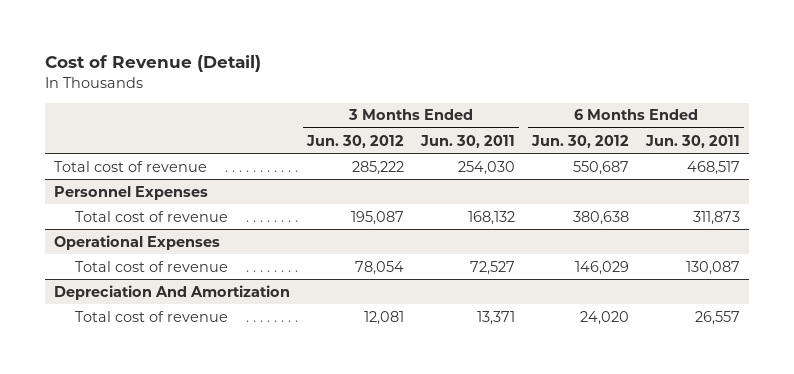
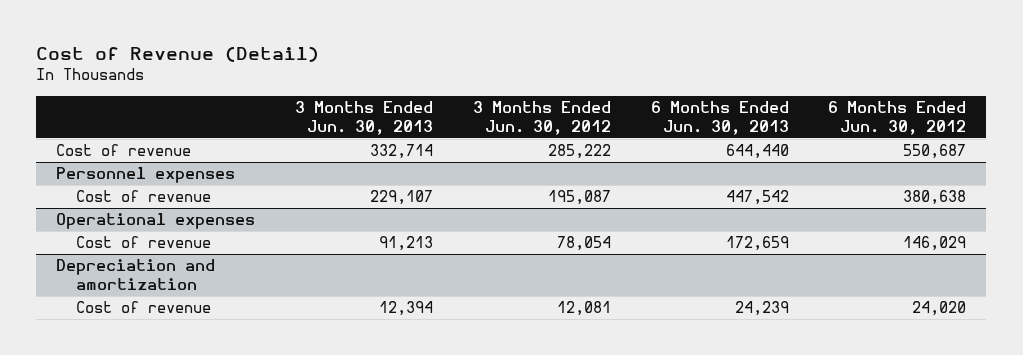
[419,134,515,148] Jun. 30, 2011 -> none
[645,134,741,148] Jun. 30, 2011 -> none
none -> [295,100,434,135] 3 Months Ended Jun. 30, 2013
none -> [650,100,789,135] 6 Months Ended Jun. 30, 2013
[53,160,207,172] Total cost of revenue -> [56,144,192,157] Cost of revenue
[53,185,208,200] Personnel Expenses -> [56,167,236,184] Personnel expenses
[74,210,228,222] Total cost of revenue -> [76,190,212,203] Cost of revenue
[53,234,220,250] Operational Expenses -> [56,213,256,230] Operational expenses
[74,260,228,272] Total cost of revenue -> [76,236,212,249] Cost of revenue
[53,284,290,300] Depreciation And Amortization -> [56,259,216,291] Depreciation and amortization
[74,310,228,322] Total cost of revenue -> [76,301,212,314] Cost of revenue

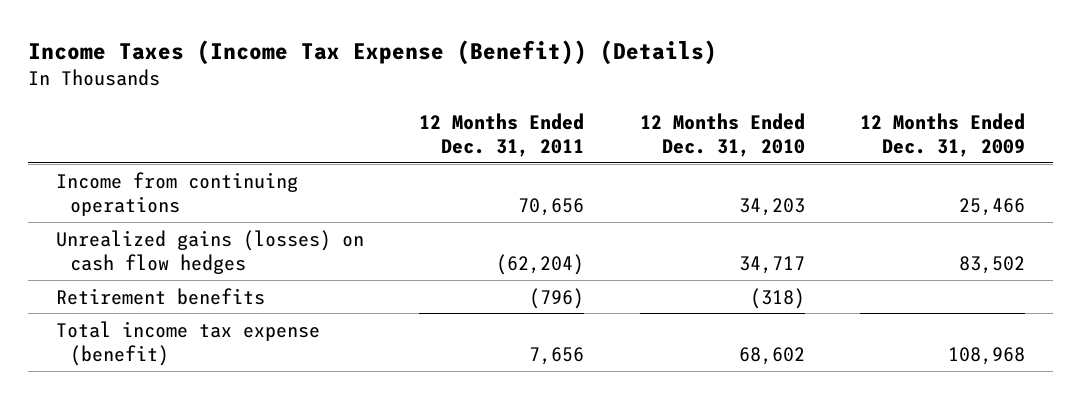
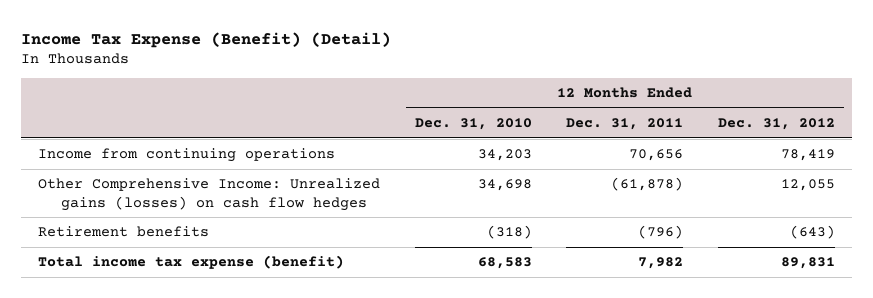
[28,39,718,65] Income Taxes (Income Tax Expense (Benefit)) (Details) -> [20,31,391,48] Income Tax Expense (Benefit) (Detail)
[860,112,1026,157] 12 Months Ended Dec. 31, 2009 -> none
none -> [717,118,835,131] Dec. 31, 2012
[55,229,364,274] Unrealized gains (losses) on cash flow hedges -> [37,178,380,211] Other Comprehensive Income: Unrealized gains (losses) on cash flow hedges
[496,253,585,275] (62,204) -> [611,177,684,192] (61,878)
[738,255,805,274] 34,717 -> [477,179,532,192] 34,698
[529,346,585,365] 7,656 -> [638,257,684,270] 7,982
[738,346,805,365] 68,602 -> [477,257,532,270] 68,583

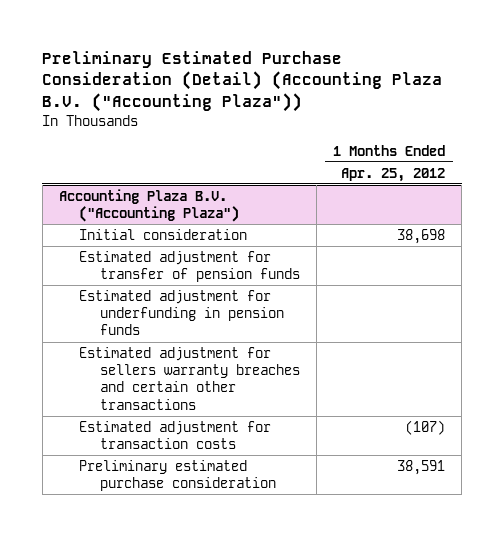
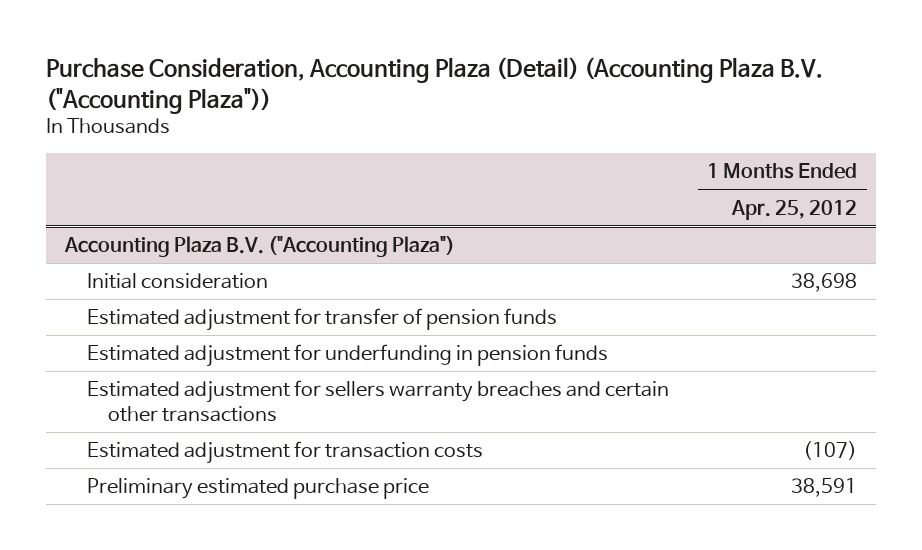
[42,50,443,112] Preliminary Estimated Purchase Consideration (Detail) (Accounting Plaza B.V. ("Accounting Plaza")) -> [45,57,823,114] Purchase Consideration, Accounting Plaza (Detail) (Accounting Plaza B.V. ("Accounting Plaza"))
[79,459,276,492] Preliminary estimated purchase consideration -> [86,478,429,500] Preliminary estimated purchase price

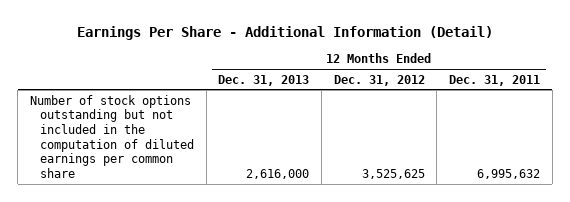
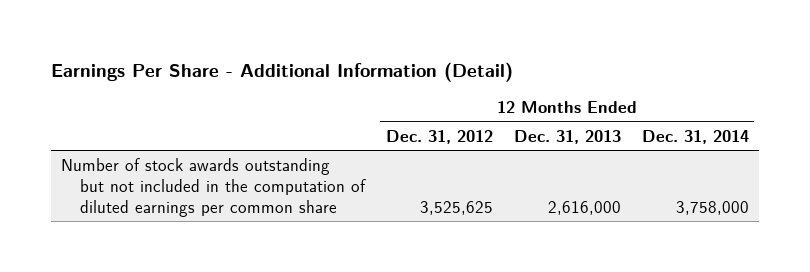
[448,74,540,86] Dec. 31, 2011 -> none
none -> [641,129,749,144] Dec. 31, 2014
[30,94,194,179] Number of stock options outstanding but not included in the computation of diluted earnings per common share -> [61,158,366,217] Number of stock awards outstanding but not included in the computation of diluted earnings per common share

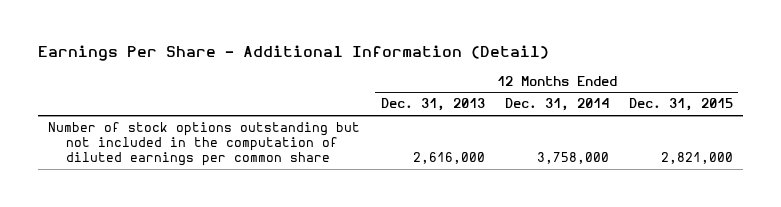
[385,129,493,144] Dec. 31, 2012 -> none
none -> [629,98,734,112] Dec. 31, 2015
[61,158,366,217] Number of stock awards outstanding but not included in the computation of diluted earnings per common share -> [48,122,361,167] Number of stock options outstanding but not included in the computation of diluted earnings per common share

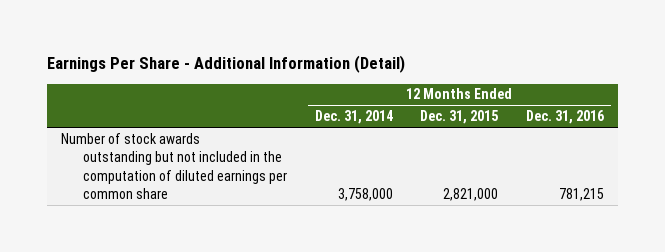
[380,98,485,112] Dec. 31, 2013 -> none
none -> [525,110,604,125] Dec. 31, 2016
[48,122,361,167] Number of stock options outstanding but not included in the computation of diluted earnings per common share -> [61,132,288,199] Number of stock awards outstanding but not included in the computation of diluted earnings per common share

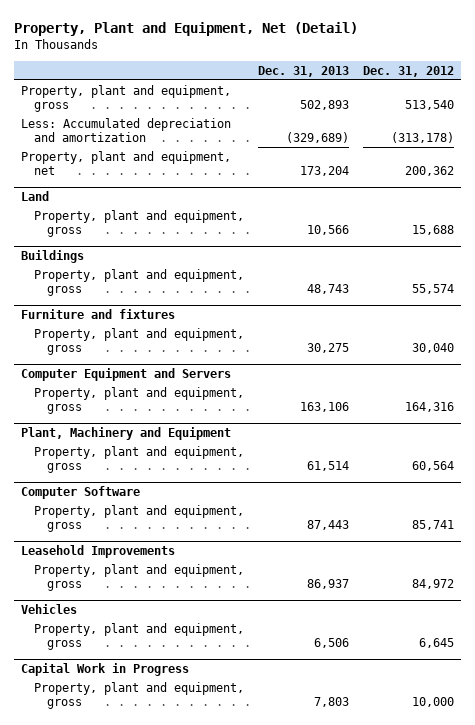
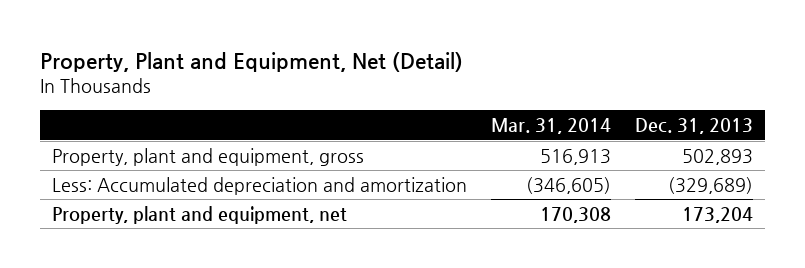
[363,65,455,77] Dec. 31, 2012 -> none
none -> [490,118,611,135] Mar. 31, 2014
[21,191,50,202] Land -> none
[34,209,245,238] Property, plant and equipment, gross -> none
[21,250,85,264] Buildings -> none
[34,268,245,297] Property, plant and equipment, gross -> none
[21,309,176,320] Furniture and fixtures -> none
[34,327,245,356] Property, plant and equipment, gross -> none
[21,368,232,382] Computer Equipment and Servers -> none
[34,386,245,415] Property, plant and equipment, gross -> none
[21,427,232,441] Plant, Machinery and Equipment -> none
[34,445,245,474] Property, plant and equipment, gross -> none
[21,486,141,500] Computer Software -> none
[34,504,245,533] Property, plant and equipment, gross -> none
[21,545,176,559] Leasehold Improvements -> none
[34,563,245,592] Property, plant and equipment, gross -> none
[21,604,78,615] Vehicles -> none
[34,622,245,651] Property, plant and equipment, gross -> none
[21,663,190,677] Capital Work in Progress -> none
[34,681,245,710] Property, plant and equipment, gross -> none

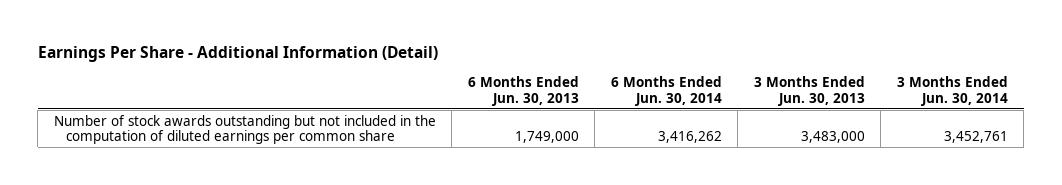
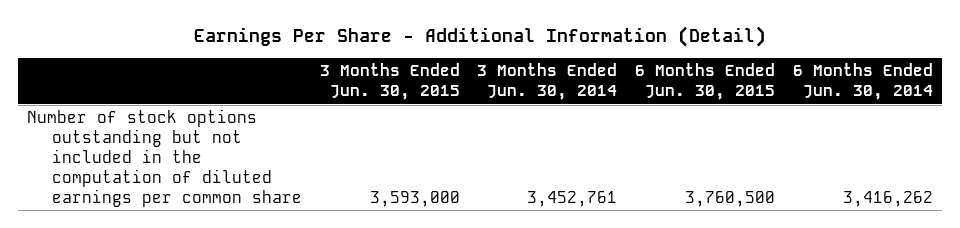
[467,76,579,106] 6 Months Ended Jun. 30, 2013 -> none
[753,76,865,106] 3 Months Ended Jun. 30, 2013 -> none
none -> [319,63,460,101] 3 Months Ended Jun. 30, 2015
none -> [635,63,776,101] 6 Months Ended Jun. 30, 2015
[53,114,436,145] Number of stock awards outstanding but not included in the computation of diluted earnings per common share -> [26,109,302,208] Number of stock options outstanding but not included in the computation of diluted earnings per common share

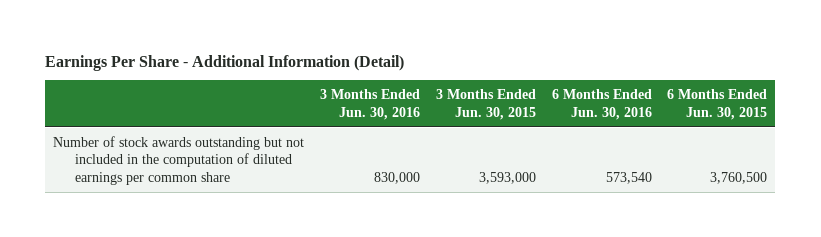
[477,63,618,101] 3 Months Ended Jun. 30, 2014 -> none
[793,63,934,101] 6 Months Ended Jun. 30, 2014 -> none
none -> [319,89,420,120] 3 Months Ended Jun. 30, 2016
none -> [551,89,652,120] 6 Months Ended Jun. 30, 2016
[26,109,302,208] Number of stock options outstanding but not included in the computation of diluted earnings per common share -> [53,135,305,186] Number of stock awards outstanding but not included in the computation of diluted earnings per common share

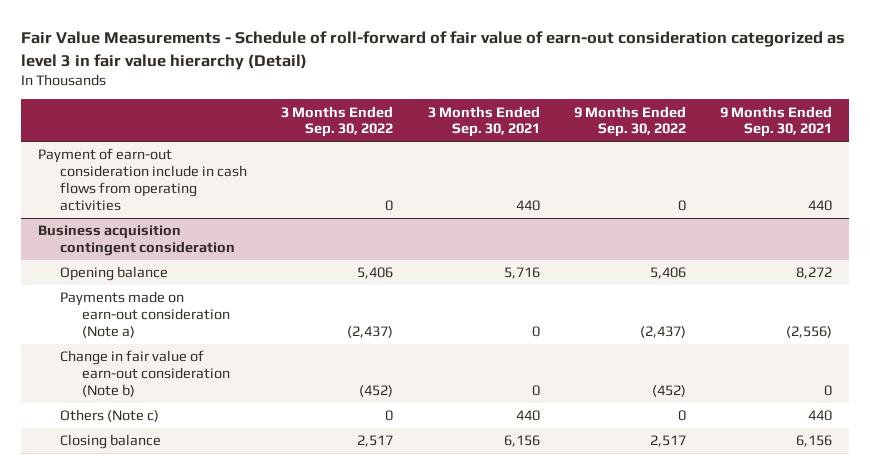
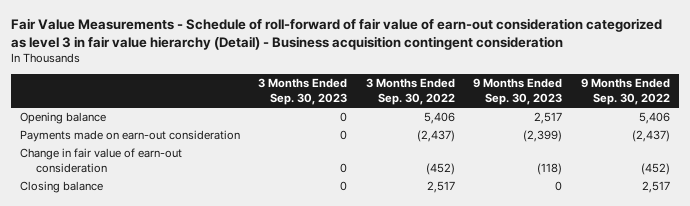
[21,31,846,70] Fair Value Measurements - Schedule of roll-forward of fair value of earn-out consideration categorized as level 3 in fair value hierarchy (Detail) -> [10,17,662,50] Fair Value Measurements - Schedule of roll-forward of fair value of earn-out consideration categorized as level 3 in fair value hierarchy (Detail) - Business acquisition contingent consideration
[427,105,540,138] 3 Months Ended Sep. 30, 2021 -> none
[720,105,833,138] 9 Months Ended Sep. 30, 2021 -> none
none -> [258,78,348,106] 3 Months Ended Sep. 30, 2023
none -> [473,78,563,106] 9 Months Ended Sep. 30, 2023
[38,148,248,211] Payment of earn-out consideration include in cash flows from operating activities -> none
[38,225,236,257] Business acquisition contingent consideration -> none
[60,409,160,423] Others (Note c) -> none
[60,291,231,338] Payments made on earn-out consideration (Note a) -> [20,130,241,143] Payments made on earn-out consideration
[60,350,231,397] Change in fair value of earn-out consideration (Note b) -> [20,148,183,174] Change in fair value of earn-out consideration

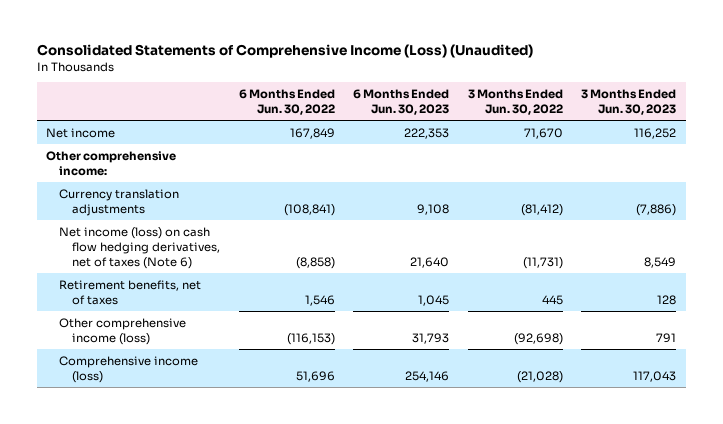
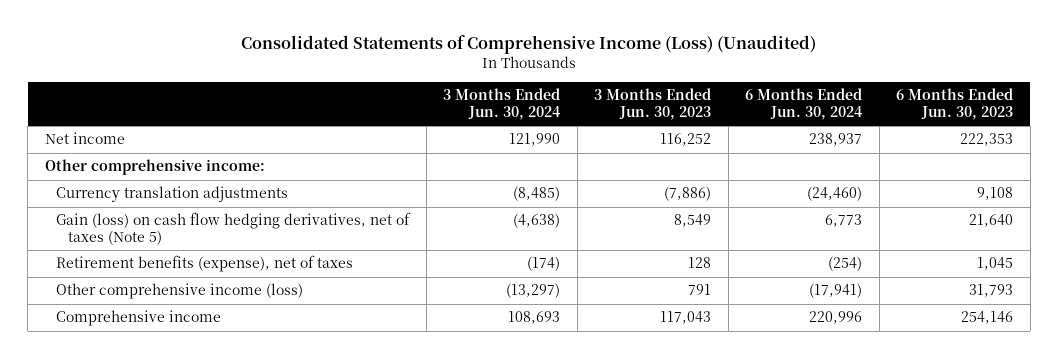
[238,89,335,116] 6 Months Ended Jun. 30, 2022 -> none
[467,89,563,116] 3 Months Ended Jun. 30, 2022 -> none
none -> [443,88,561,120] 3 Months Ended Jun. 30, 2024
none -> [745,88,863,120] 6 Months Ended Jun. 30, 2024
[59,226,221,269] Net income (loss) on cash flow hedging derivatives, net of taxes (Note 6) -> [56,212,412,245] Gain (loss) on cash flow hedging derivatives, net of taxes (Note 5)
[59,279,202,305] Retirement benefits, net of taxes -> [56,255,354,273] Retirement benefits (expense), net of taxes
[59,355,199,383] Comprehensive income (loss) -> [56,310,222,327] Comprehensive income

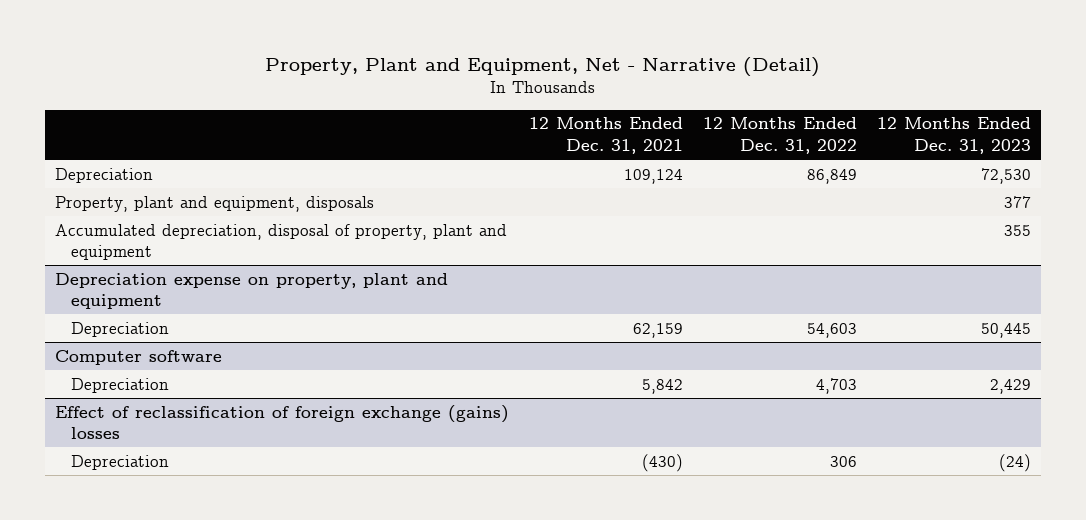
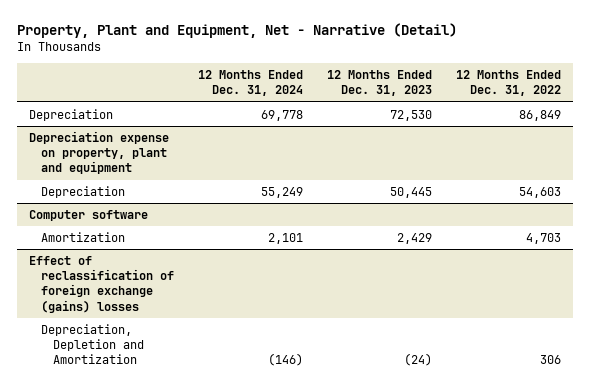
[529,117,684,154] 12 Months Ended Dec. 31, 2021 -> none
none -> [198,70,304,97] 12 Months Ended Dec. 31, 2024
[55,195,375,212] Property, plant and equipment, disposals -> none
[55,223,508,261] Accumulated depreciation, disposal of property, plant and equipment -> none
[70,377,169,393] Depreciation -> [41,232,126,243] Amortization
[70,454,169,470] Depreciation -> [41,324,145,365] Depreciation, Depletion and Amortization

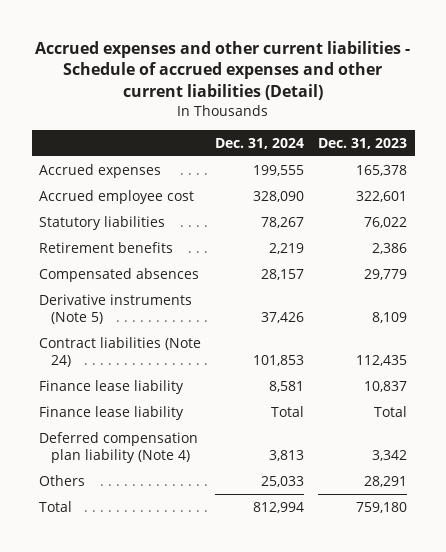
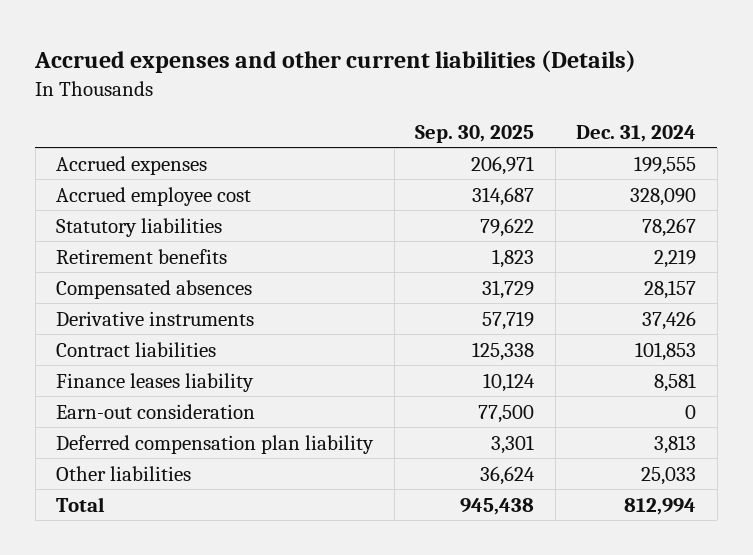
[35,40,411,101] Accrued expenses and other current liabilities - Schedule of accrued expenses and other current liabilities (Detail) -> [34,49,637,73] Accrued expenses and other current liabilities (Details)
[318,137,408,149] Dec. 31, 2023 -> none
none -> [415,125,535,144] Sep. 30, 2025
[39,405,185,420] Finance lease liability -> none
[39,293,193,324] Derivative instruments (Note 5) -> [56,310,255,326] Derivative instruments
[39,336,202,367] Contract liabilities (Note 24) -> [56,341,217,357] Contract liabilities
[39,379,185,394] Finance lease liability -> [56,372,255,392] Finance leases liability
none -> [56,403,256,419] Earn-out consideration
[39,431,199,463] Deferred compensation plan liability (Note 4) -> [56,434,375,454] Deferred compensation plan liability
[39,474,86,486] Others -> [56,465,192,481] Other liabilities

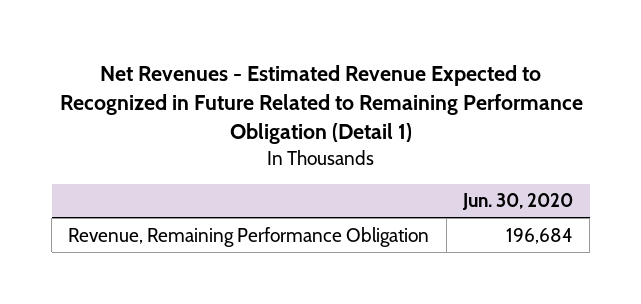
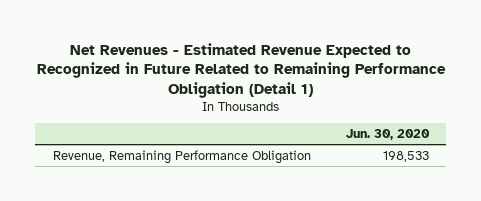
[505,227,573,244] 196,684 -> [382,150,429,162] 198,533

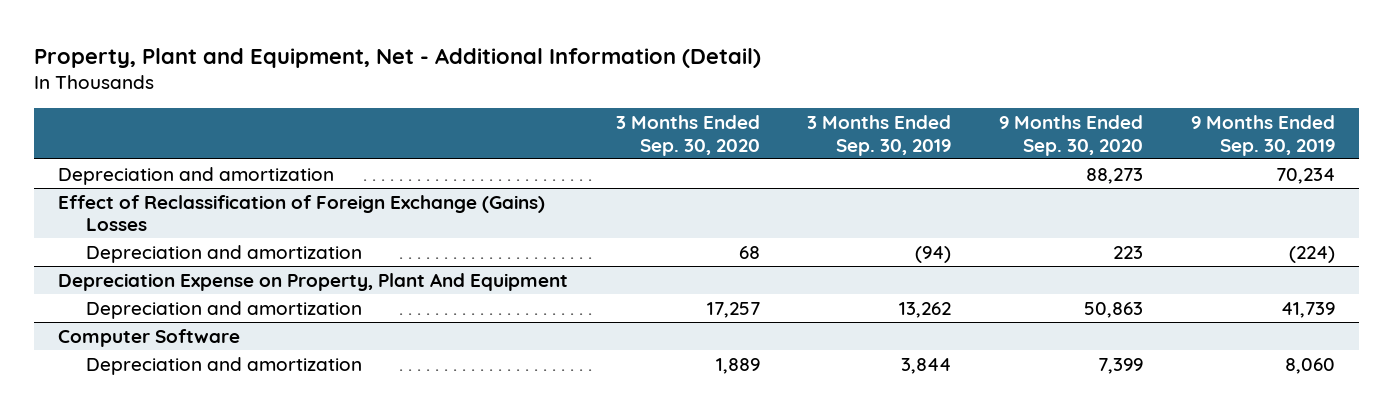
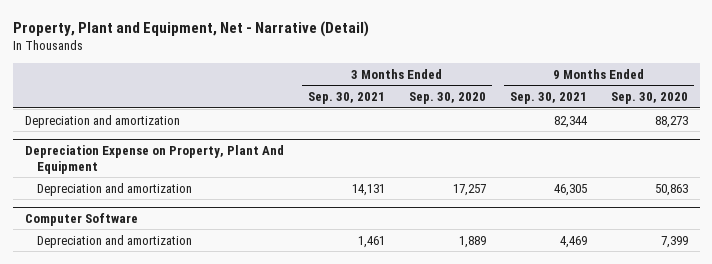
[33,47,761,68] Property, Plant and Equipment, Net - Additional Information (Detail) -> [12,20,369,37] Property, Plant and Equipment, Net - Narrative (Detail)
[807,115,952,156] 3 Months Ended Sep. 30, 2019 -> none
[1190,115,1335,156] 9 Months Ended Sep. 30, 2019 -> none
none -> [307,92,385,105] Sep. 30, 2021
none -> [509,92,587,105] Sep. 30, 2021
[57,194,545,232] Effect of Reclassification of Foreign Exchange (Gains) Losses -> none
[85,244,362,263] Depreciation and amortization -> none

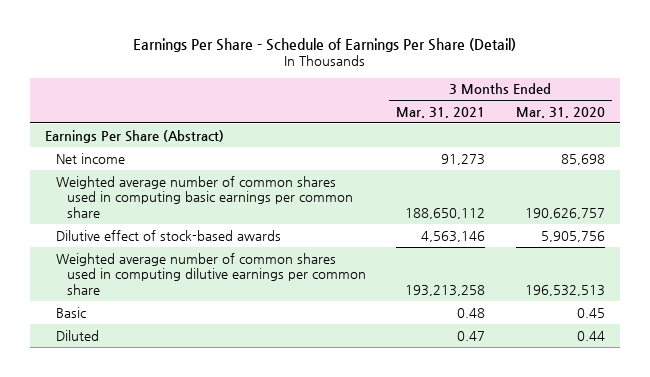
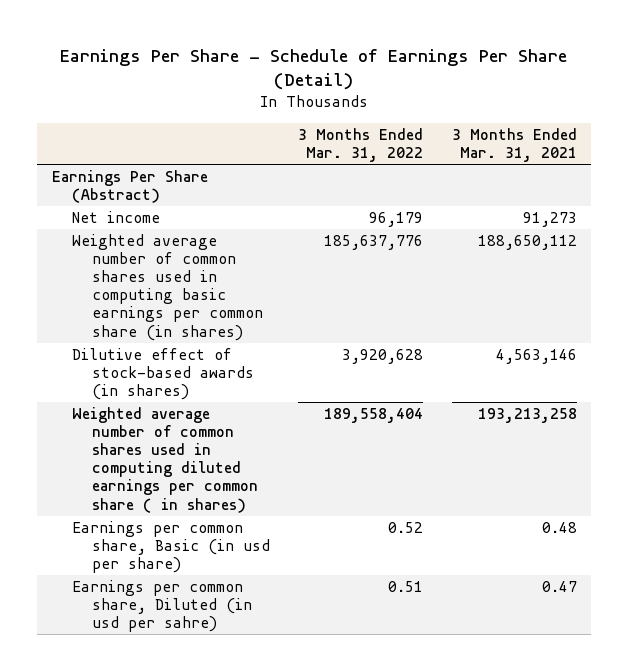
[515,106,605,118] Mar. 31, 2020 -> none
none -> [298,127,424,162] 3 Months Ended Mar. 31, 2022
[55,175,353,219] Weighted average number of common shares used in computing basic earnings per common share -> [71,233,264,341] Weighted average number of common shares used in computing basic earnings per common share (in shares)
[55,229,281,241] Dilutive effect of stock-based awards -> [71,347,255,401] Dilutive effect of stock-based awards (in shares)
[55,252,366,296] Weighted average number of common shares used in computing dilutive earnings per common share -> [71,406,259,513] Weighted average number of common shares used in computing diluted earnings per common share ( in shares)
[55,306,86,318] Basic -> [71,520,271,574] Earnings per common share, Basic (in usd per share)
[55,329,99,341] Diluted -> [71,579,253,633] Earnings per common share, Diluted (in usd per sahre)

